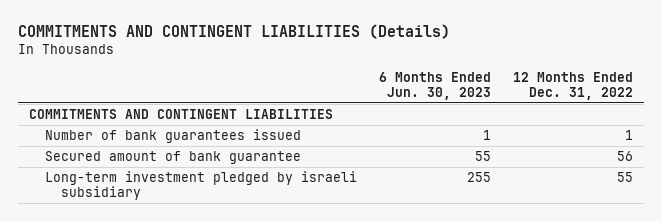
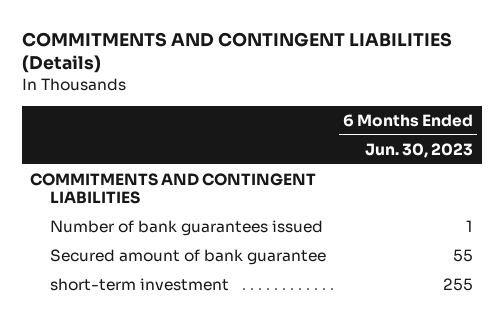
[513,71,634,100] 12 Months Ended Dec. 31, 2022 -> none
[45,171,358,201] Long-term investment pledged by israeli subsidiary -> [49,278,229,292] short-term investment

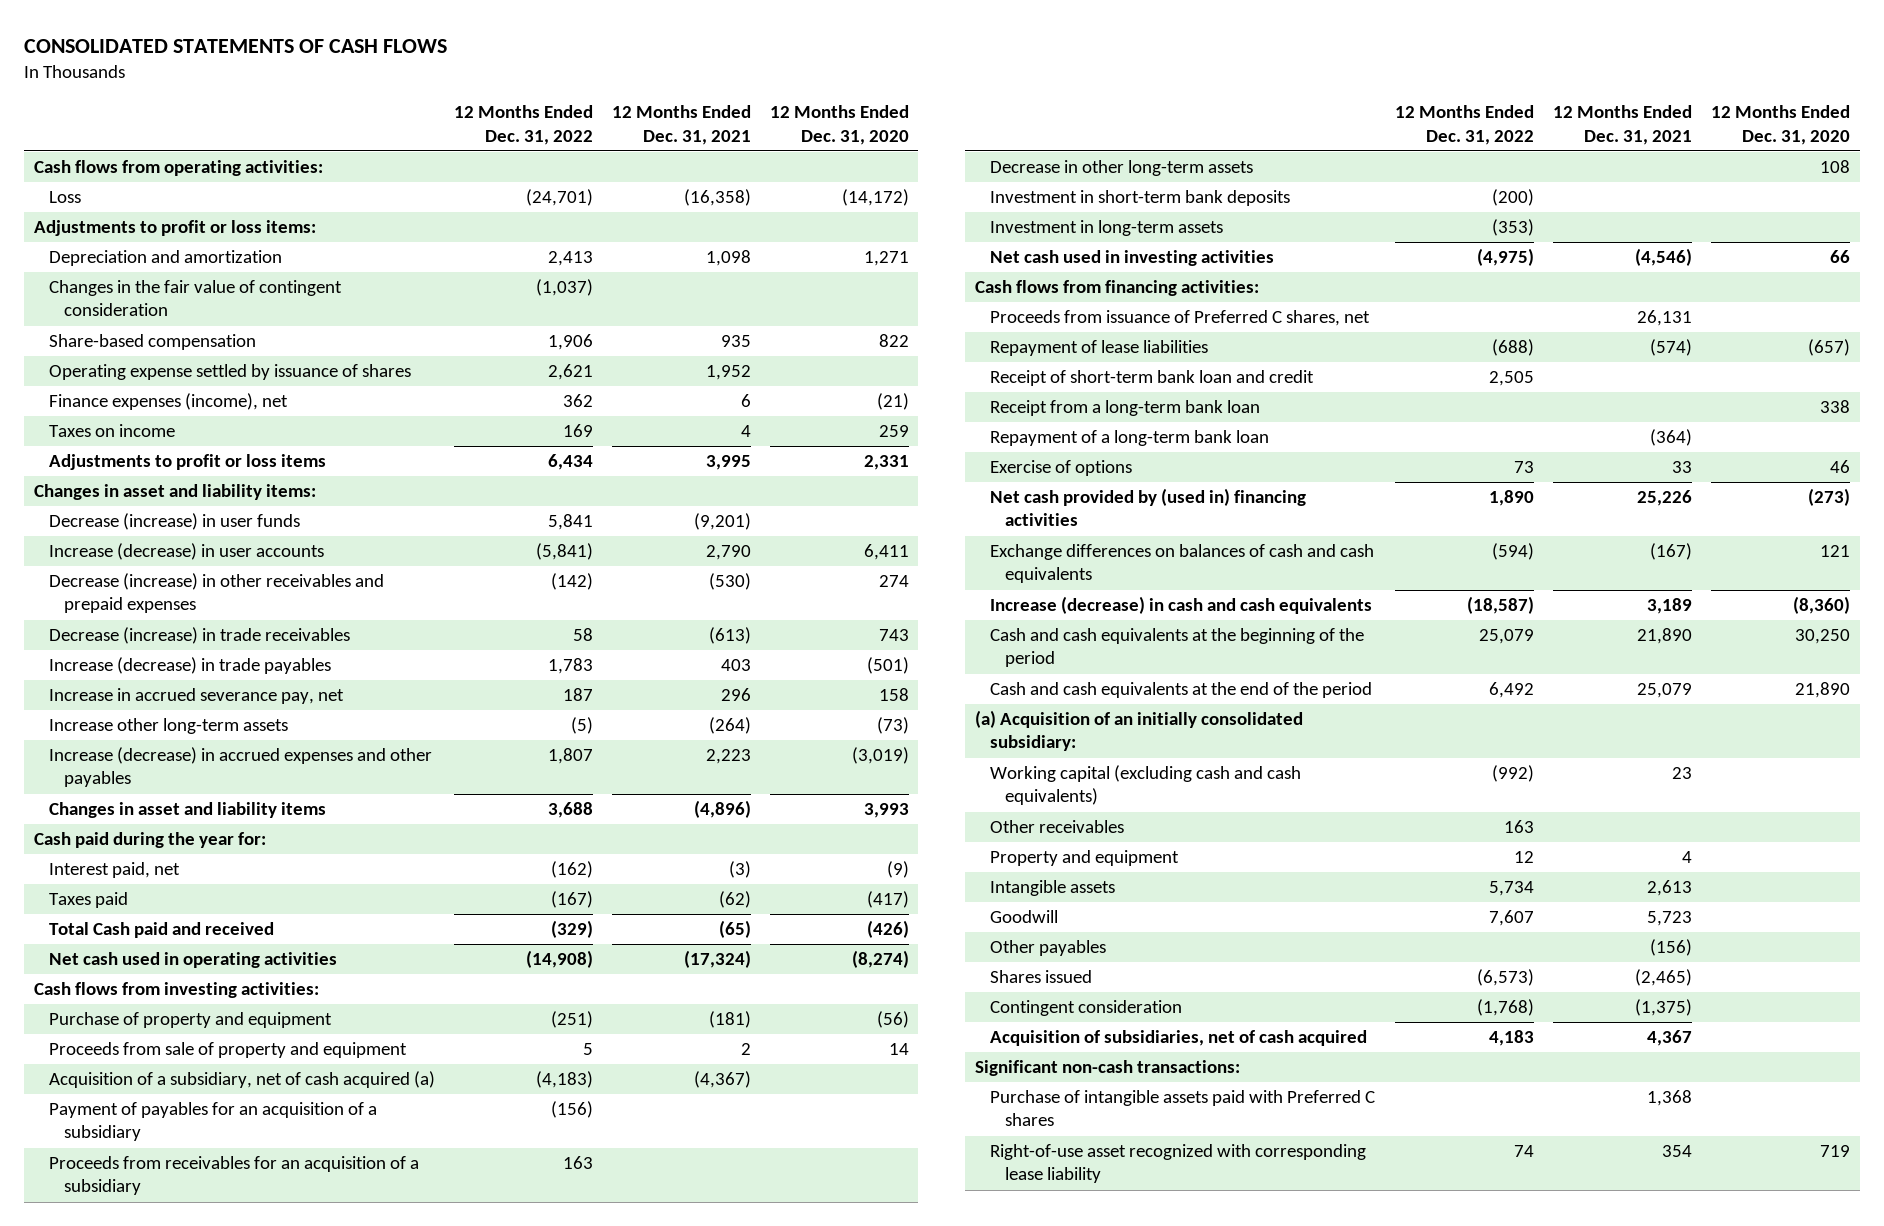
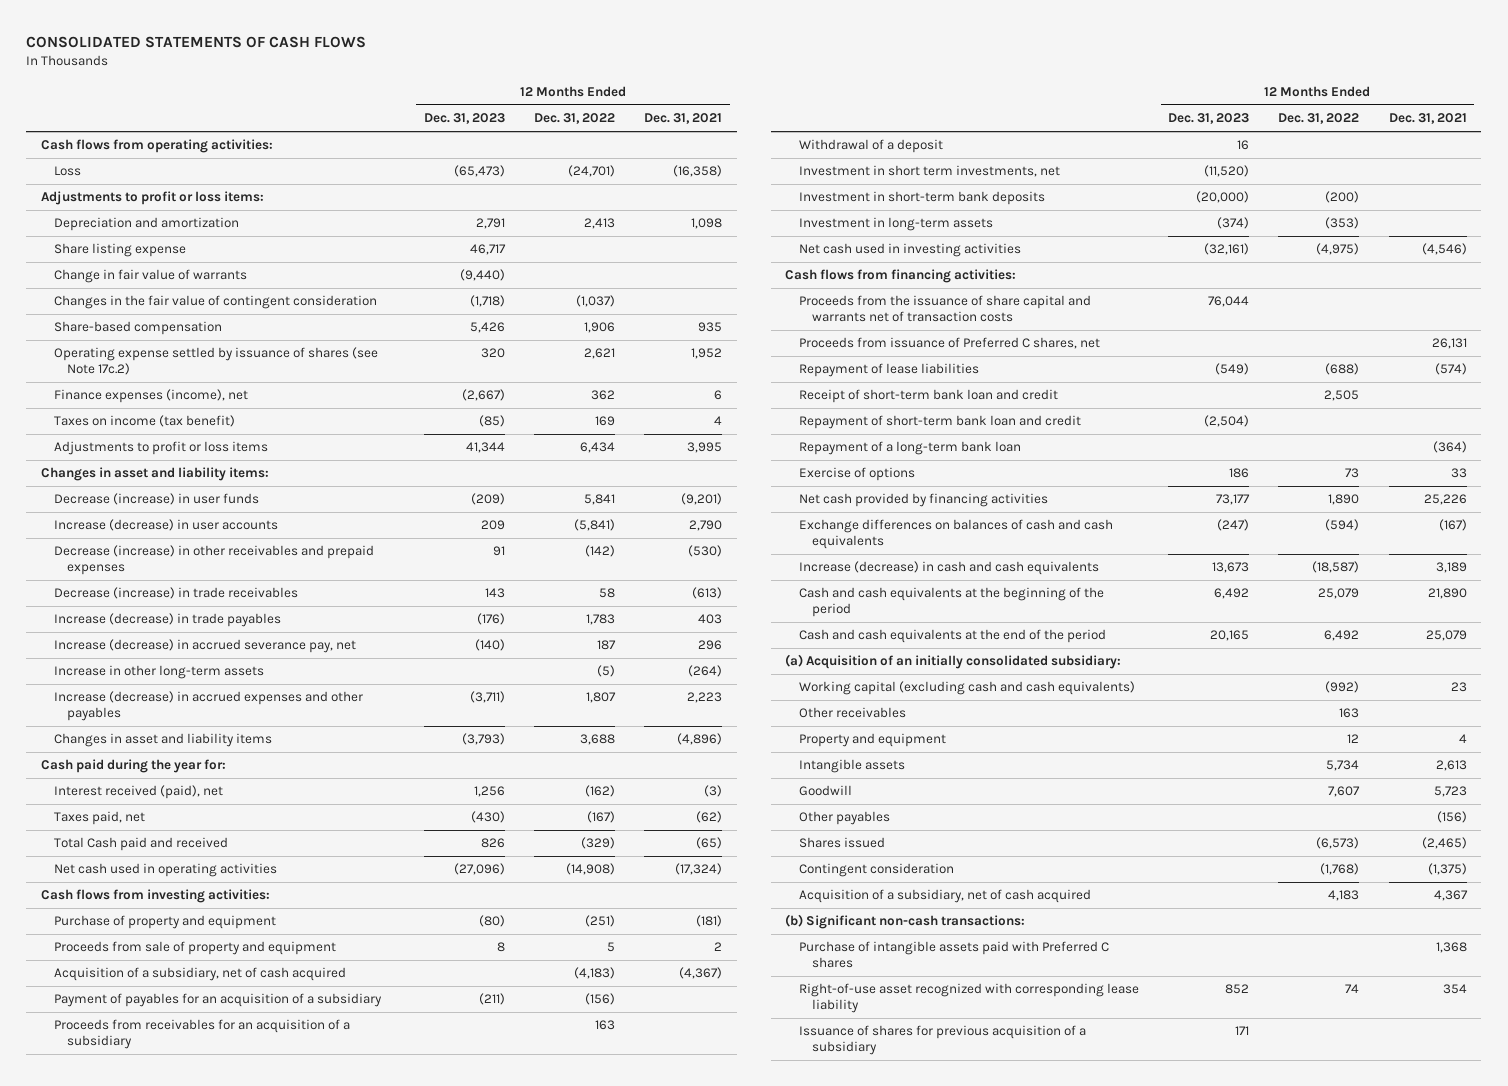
[769,105,909,145] 12 Months Ended Dec. 31, 2020 -> none
none -> [423,113,505,125] Dec. 31, 2023
none -> [54,243,187,258] Share listing expense
none -> [54,269,248,284] Change in fair value of warrants
[48,364,411,381] Operating expense settled by issuance of shares -> [54,347,379,376] Operating expense settled by issuance of shares (see Note 17c.2)
[48,424,175,438] Taxes on income -> [54,415,236,428] Taxes on income (tax benefit)
[48,688,344,705] Increase in accrued severance pay, net -> [54,639,357,654] Increase (decrease) in accrued severance pay, net
[48,718,288,735] Increase other long-term assets -> [54,665,265,680] Increase in other long-term assets
[48,862,180,879] Interest paid, net -> [54,785,224,800] Interest received (paid), net
[48,892,128,909] Taxes paid -> [54,811,146,826] Taxes paid, net
[48,1071,435,1089] Acquisition of a subsidiary, net of cash acquired (a) -> [54,967,347,982] Acquisition of a subsidiary, net of cash acquired
[990,160,1254,177] Decrease in other long-term assets -> none
none -> [798,139,943,154] Withdrawal of a deposit
none -> [798,165,1060,178] Investment in short term investments, net
none -> [798,295,1091,323] Proceeds from the issuance of share capital and warrants net of transaction costs
[990,400,1261,417] Receipt from a long-term bank loan -> none
none -> [798,415,1081,430] Repayment of short-term bank loan and credit
[990,488,1307,527] Net cash provided by (used in) financing activities -> [798,493,1048,508] Net cash provided by financing activities
[990,1030,1368,1047] Acquisition of subsidiaries, net of cash acquired -> [798,889,1091,904] Acquisition of a subsidiary, net of cash acquired
[974,1060,1240,1077] Significant non-cash transactions: -> [785,914,1026,930] (b) Significant non-cash transactions:
none -> [798,1025,1086,1056] Issuance of shares for previous acquisition of a subsidiary

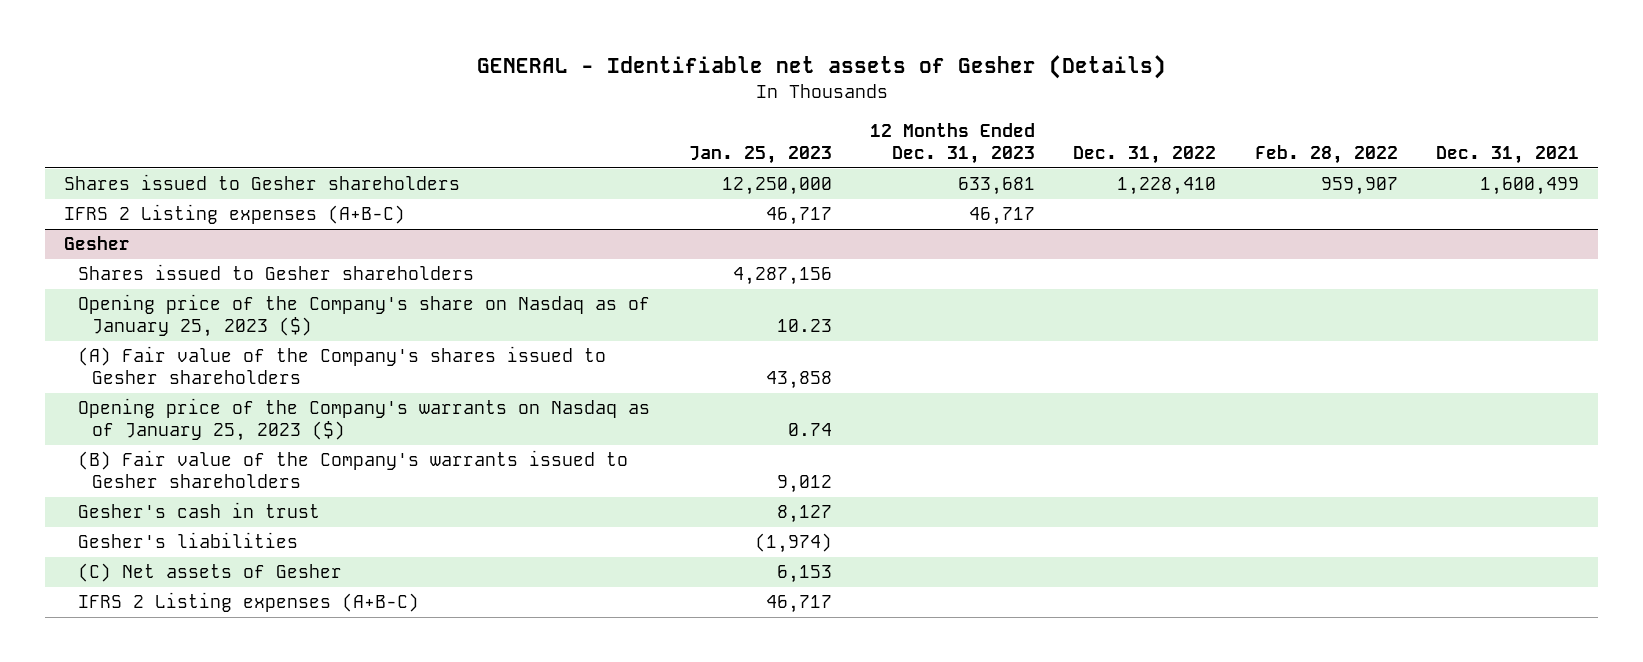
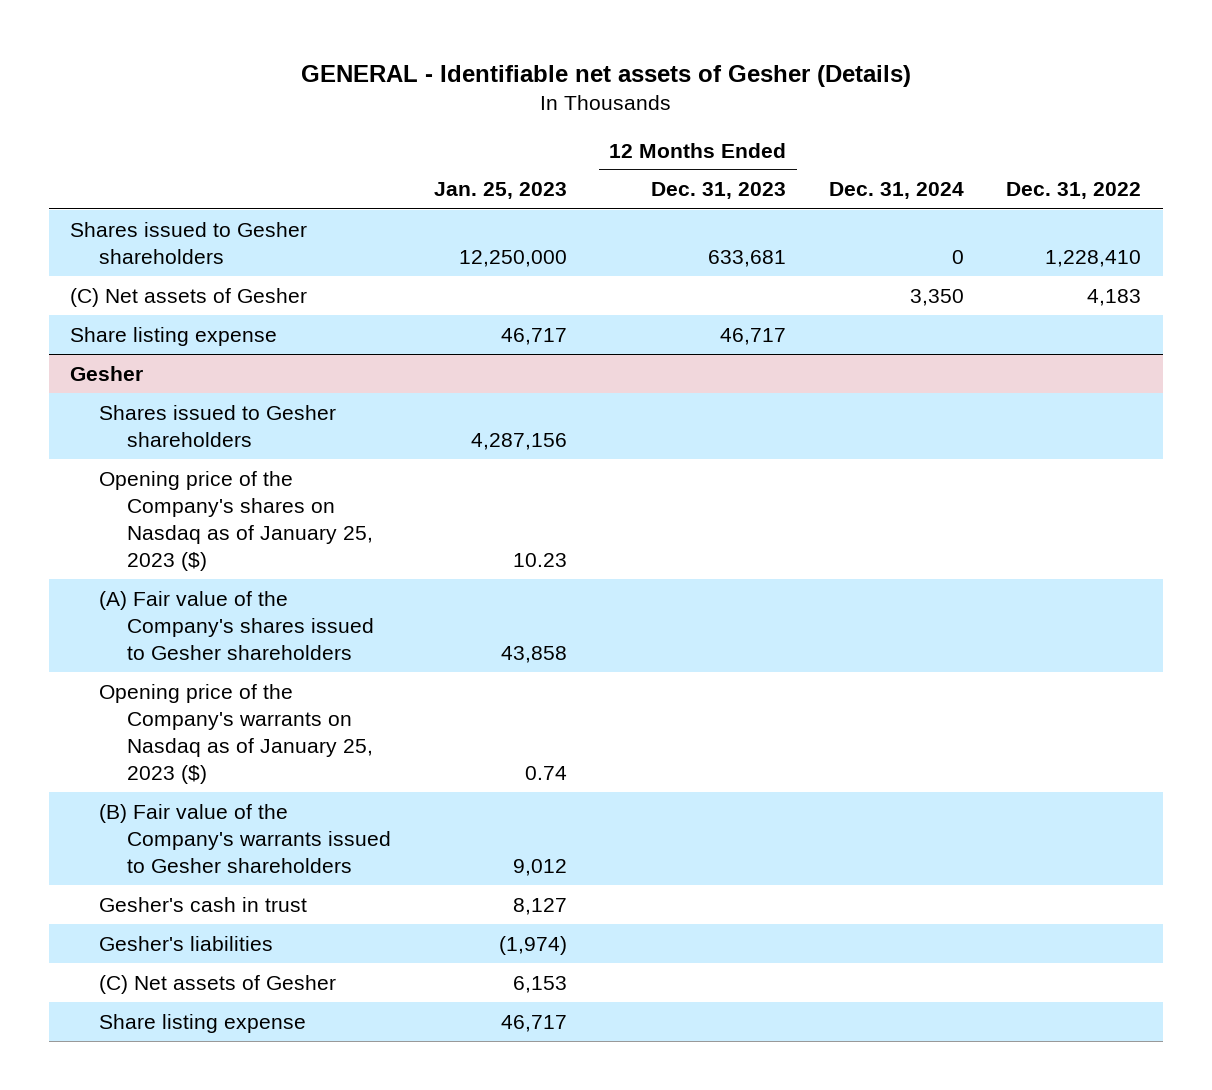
[1254,145,1398,165] Feb. 28, 2022 -> none
[1436,146,1580,165] Dec. 31, 2021 -> none
none -> [828,182,964,200] Dec. 31, 2024
none -> [70,287,308,307] (C) Net assets of Gesher
[64,204,406,225] IFRS 2 Listing expenses (A+B-C) -> [70,326,278,346] Share listing expense
[78,294,651,338] Opening price of the Company's share on Nasdaq as of January 25, 2023 ($) -> [98,470,373,571] Opening price of the Company's shares on Nasdaq as of January 25, 2023 ($)
[78,592,420,613] IFRS 2 Listing expenses (A+B-C) -> [98,1013,306,1033] Share listing expense

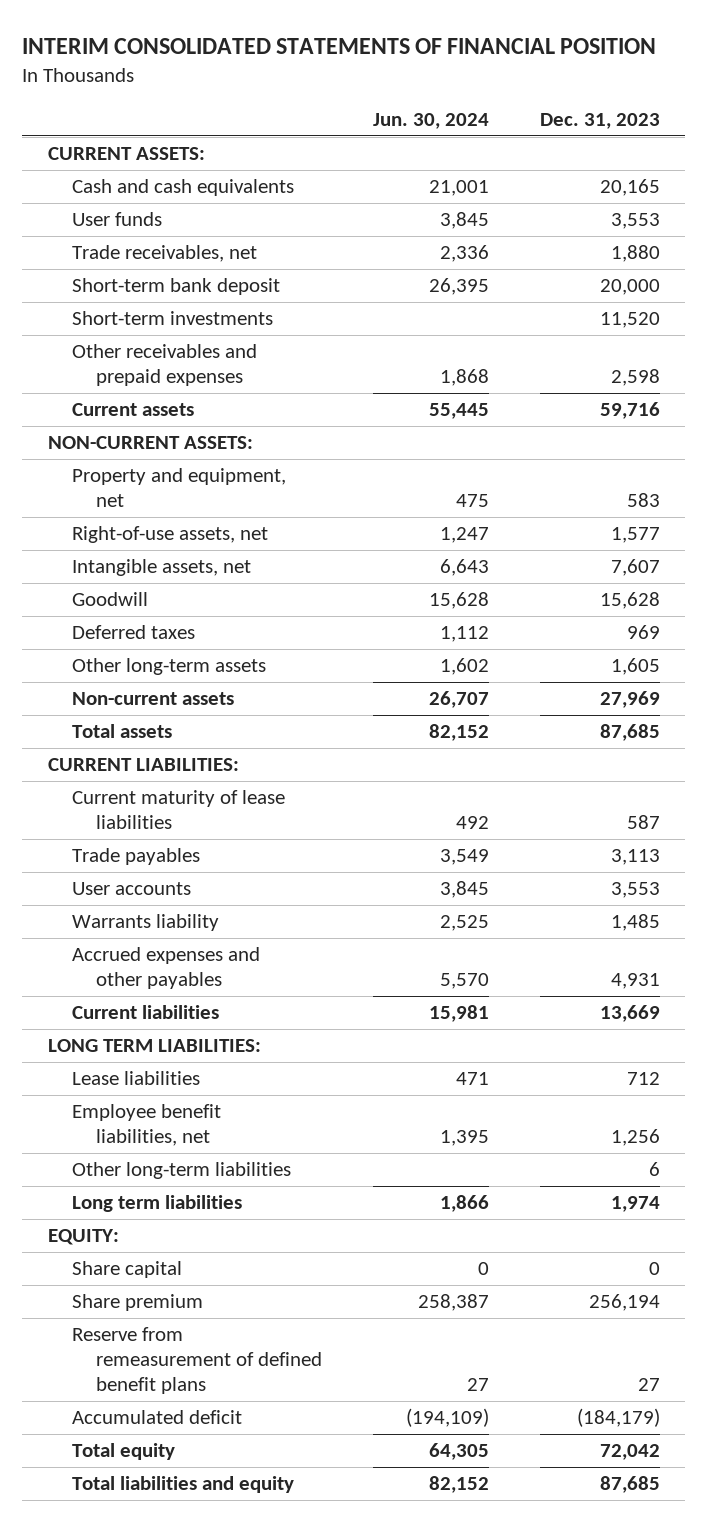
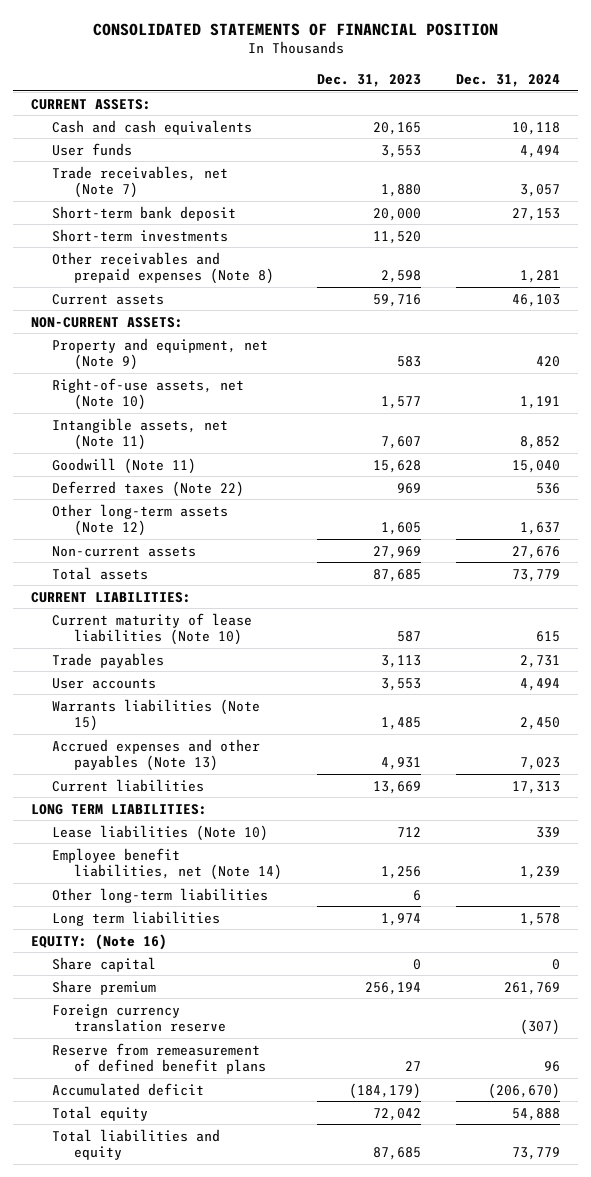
[22,38,657,55] INTERIM CONSOLIDATED STATEMENTS OF FINANCIAL POSITION -> [92,22,498,36] CONSOLIDATED STATEMENTS OF FINANCIAL POSITION
[372,113,489,130] Jun. 30, 2024 -> none
none -> [456,73,561,87] Dec. 31, 2024
[71,245,257,263] Trade receivables, net -> [52,165,229,198] Trade receivables, net (Note 7)
[71,344,257,387] Other receivables and prepaid expenses -> [52,251,274,284] Other receivables and prepaid expenses (Note 8)
[71,468,286,508] Property and equipment, net -> [52,337,269,370] Property and equipment, net (Note 9)
[71,526,268,544] Right-of-use assets, net -> [52,377,245,410] Right-of-use assets, net (Note 10)
[71,559,251,577] Intangible assets, net -> [52,417,229,450] Intangible assets, net (Note 11)
[71,592,148,607] Goodwill -> [52,457,197,474] Goodwill (Note 11)
[71,625,195,640] Deferred taxes -> [52,480,245,497] Deferred taxes (Note 22)
[71,658,266,676] Other long-term assets -> [52,503,229,536] Other long-term assets (Note 12)
[71,790,285,830] Current maturity of lease liabilities -> [52,612,253,645] Current maturity of lease liabilities (Note 10)
[71,914,219,932] Warrants liability -> [52,698,261,731] Warrants liabilities (Note 15)
[71,947,260,990] Accrued expenses and other payables -> [52,738,261,771] Accrued expenses and other payables (Note 13)
[71,1071,200,1086] Lease liabilities -> [52,824,269,841] Lease liabilities (Note 10)
[71,1104,221,1147] Employee benefit liabilities, net -> [52,847,282,880] Employee benefit liabilities, net (Note 14)
[47,1229,119,1246] EQUITY: -> [31,933,168,950] EQUITY: (Note 16)
none -> [52,1003,226,1032] Foreign currency translation reserve

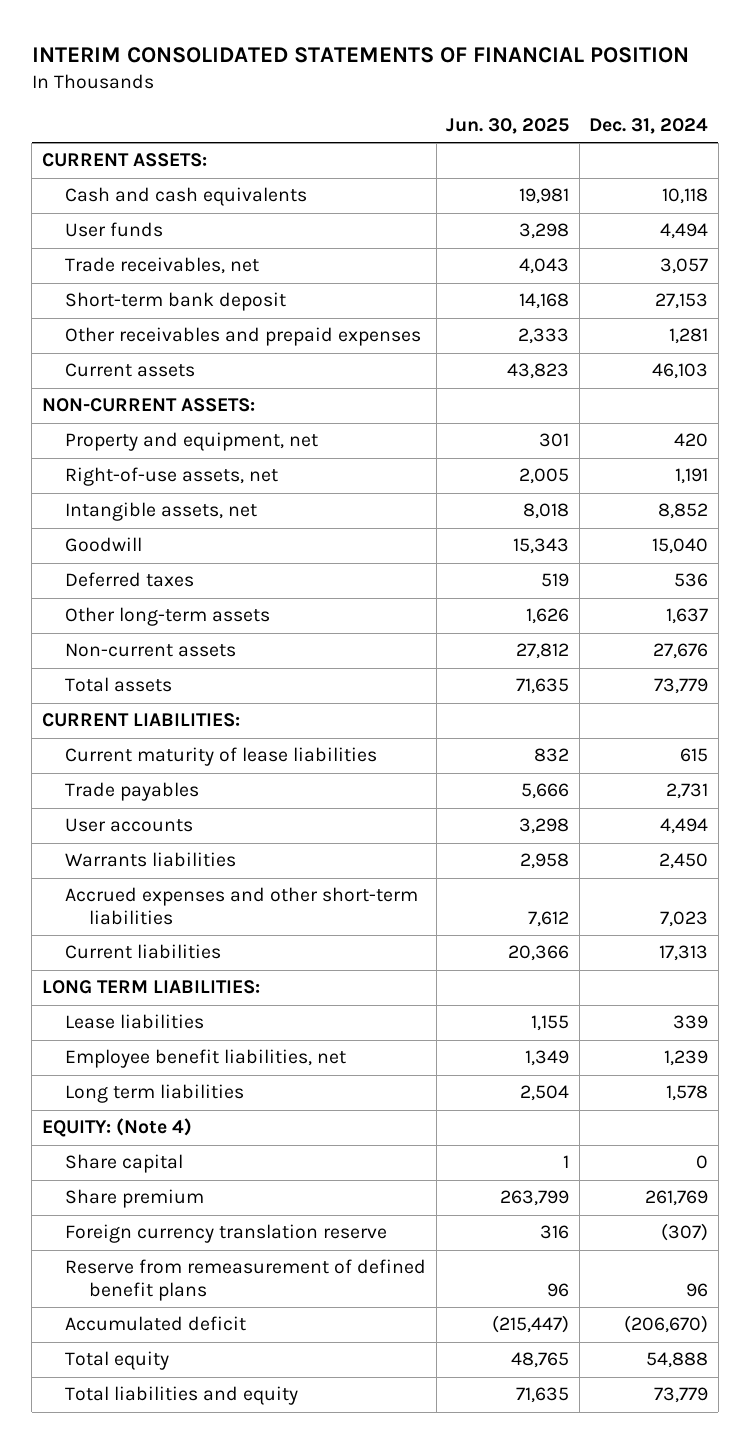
[92,22,498,36] CONSOLIDATED STATEMENTS OF FINANCIAL POSITION -> [31,46,689,63] INTERIM CONSOLIDATED STATEMENTS OF FINANCIAL POSITION
[316,73,421,87] Dec. 31, 2023 -> none
none -> [446,118,570,135] Jun. 30, 2025
[52,165,229,198] Trade receivables, net (Note 7) -> [65,257,260,275] Trade receivables, net
[52,228,229,242] Short-term investments -> none
[52,251,274,284] Other receivables and prepaid expenses (Note 8) -> [65,327,422,347] Other receivables and prepaid expenses
[52,337,269,370] Property and equipment, net (Note 9) -> [65,432,319,452] Property and equipment, net
[52,377,245,410] Right-of-use assets, net (Note 10) -> [65,467,279,487] Right-of-use assets, net
[52,417,229,450] Intangible assets, net (Note 11) -> [65,502,258,522] Intangible assets, net
[52,457,197,474] Goodwill (Note 11) -> [65,537,143,553] Goodwill
[52,480,245,497] Deferred taxes (Note 22) -> [65,572,195,588] Deferred taxes
[52,503,229,536] Other long-term assets (Note 12) -> [65,607,271,627] Other long-term assets
[52,612,253,645] Current maturity of lease liabilities (Note 10) -> [65,747,378,767] Current maturity of lease liabilities
[52,698,261,731] Warrants liabilities (Note 15) -> [65,852,237,868] Warrants liabilities
[52,738,261,771] Accrued expenses and other payables (Note 13) -> [65,887,419,926] Accrued expenses and other short-term liabilities
[52,887,269,903] Other long-term liabilities -> none
[52,824,269,841] Lease liabilities (Note 10) -> [65,1014,205,1030] Lease liabilities
[52,847,282,880] Employee benefit liabilities, net (Note 14) -> [65,1049,347,1069] Employee benefit liabilities, net
[31,933,168,950] EQUITY: (Note 16) -> [41,1118,192,1138] EQUITY: (Note 4)

